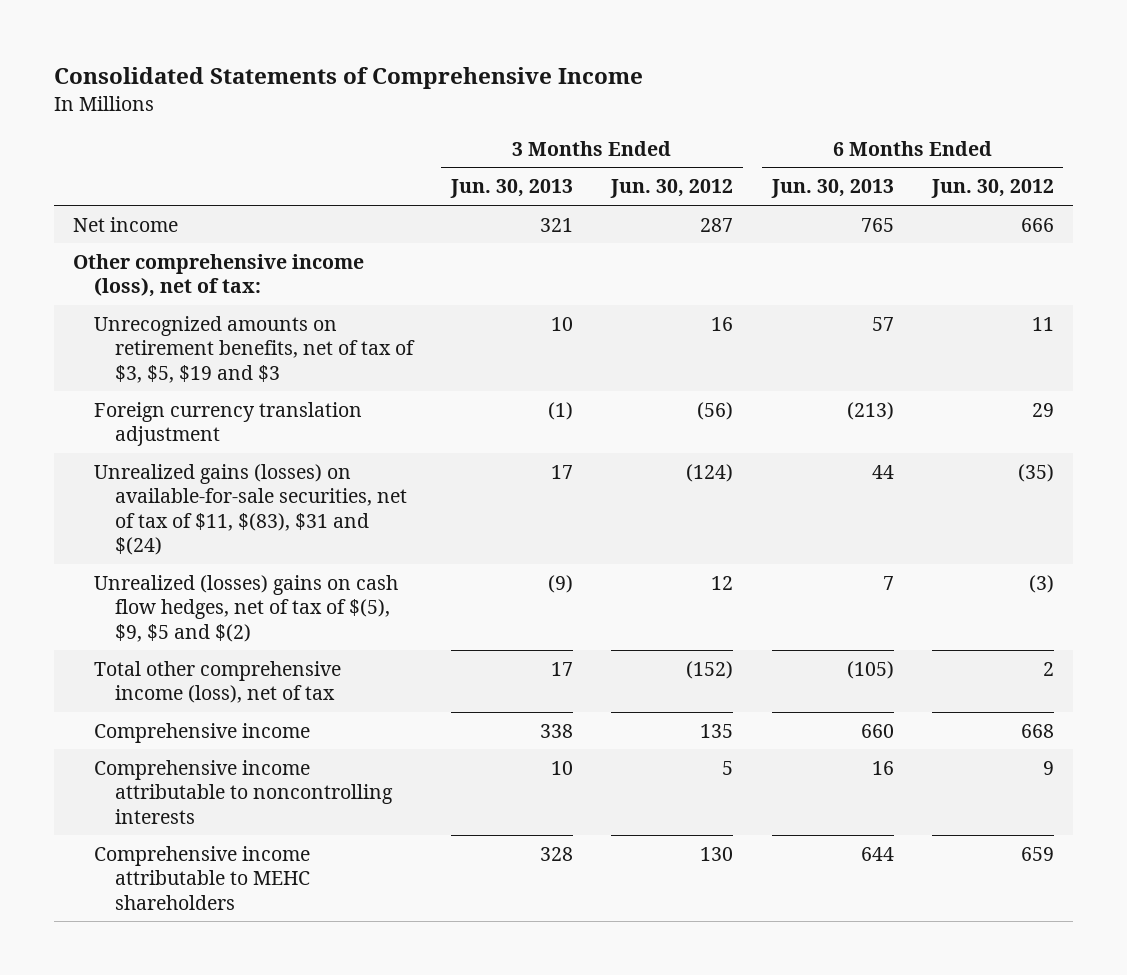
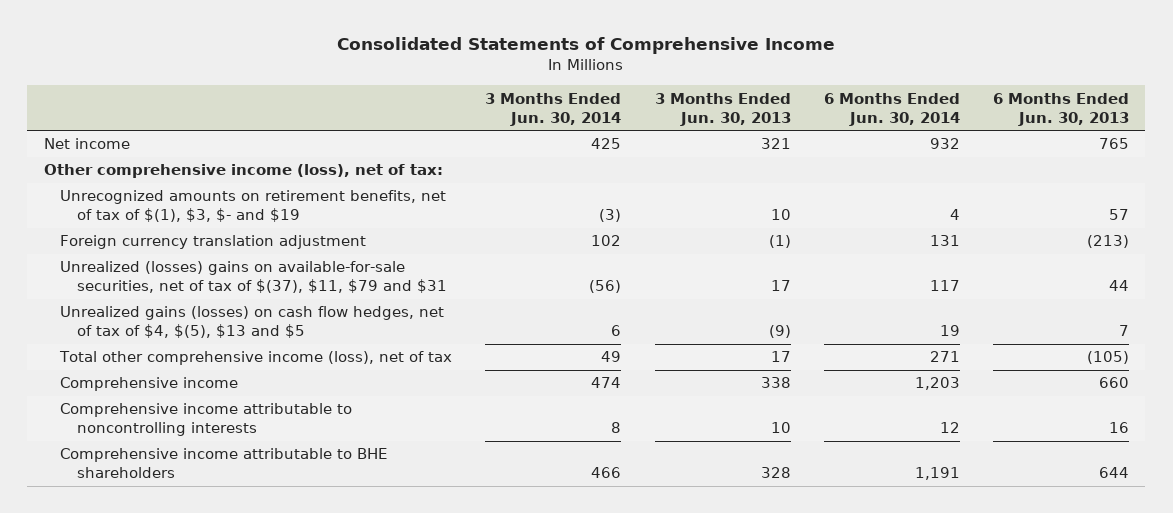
[610,179,734,199] Jun. 30, 2012 -> none
[930,179,1054,199] Jun. 30, 2012 -> none
none -> [485,92,622,126] 3 Months Ended Jun. 30, 2014
none -> [823,92,960,126] 6 Months Ended Jun. 30, 2014
[93,315,415,383] Unrecognized amounts on retirement benefits, net of tax of $3, $5, $19 and $3 -> [60,190,447,223] Unrecognized amounts on retirement benefits, net of tax of $(1), $3, $- and $19
[93,463,407,556] Unrealized gains (losses) on available-for-sale securities, net of tax of $11, $(83), $31 and $(24) -> [60,261,447,294] Unrealized (losses) gains on available-for-sale securities, net of tax of $(37), $11, $79 and $31
[93,574,398,642] Unrealized (losses) gains on cash flow hedges, net of tax of $(5), $9, $5 and $(2) -> [60,306,445,339] Unrealized gains (losses) on cash flow hedges, net of tax of $4, $(5), $13 and $5
[93,845,310,910] Comprehensive income attributable to MEHC shareholders -> [60,448,388,479] Comprehensive income attributable to BHE shareholders

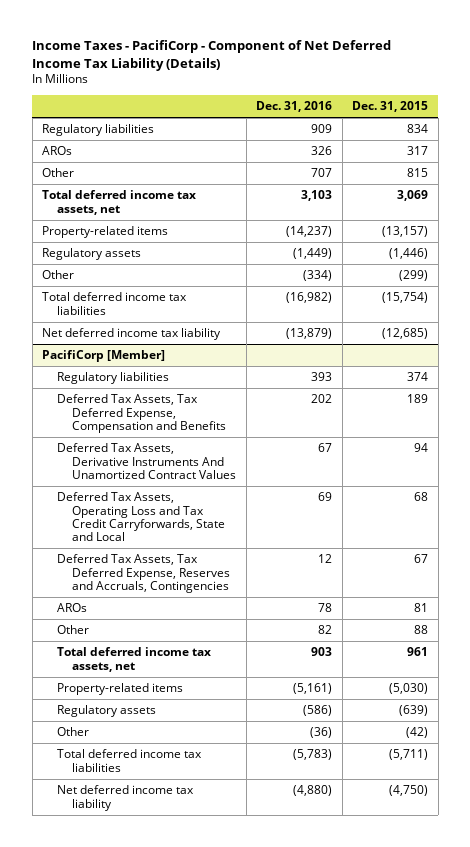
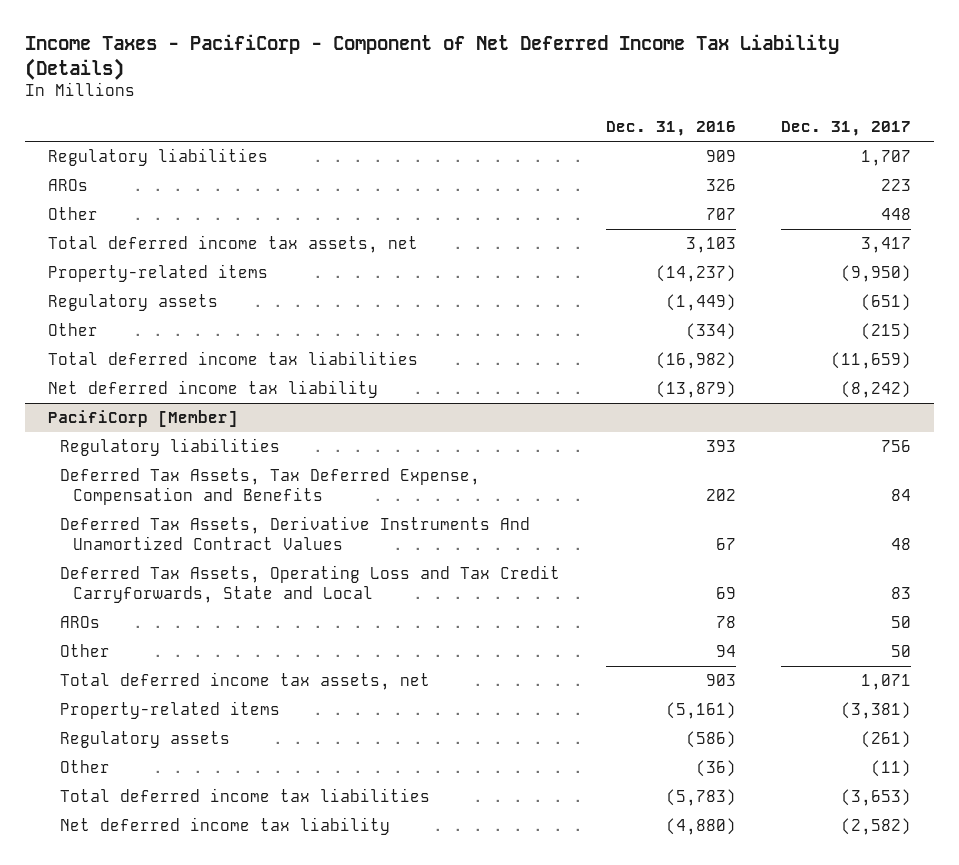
[352,101,429,113] Dec. 31, 2015 -> none
none -> [780,121,911,137] Dec. 31, 2017
[57,554,231,593] Deferred Tax Assets, Tax Deferred Expense, Reserves and Accruals, Contingencies -> none
[318,625,333,635] 82 -> [715,645,736,658] 94

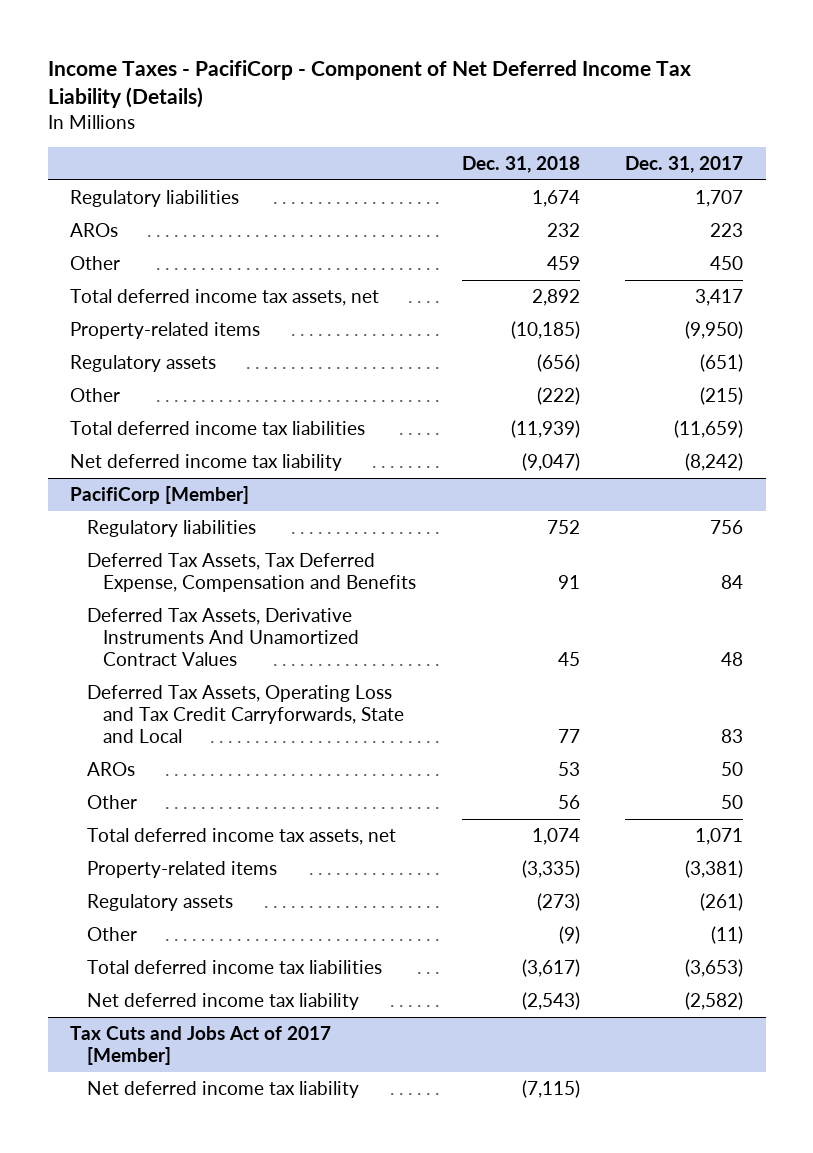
[605,121,736,137] Dec. 31, 2016 -> none
none -> [461,156,580,174] Dec. 31, 2018
[880,208,911,221] 448 -> [710,255,744,270] 450
none -> [70,1025,332,1065] Tax Cuts and Jobs Act of 2017 [Member]
none -> [86,1080,359,1098] Net deferred income tax liability

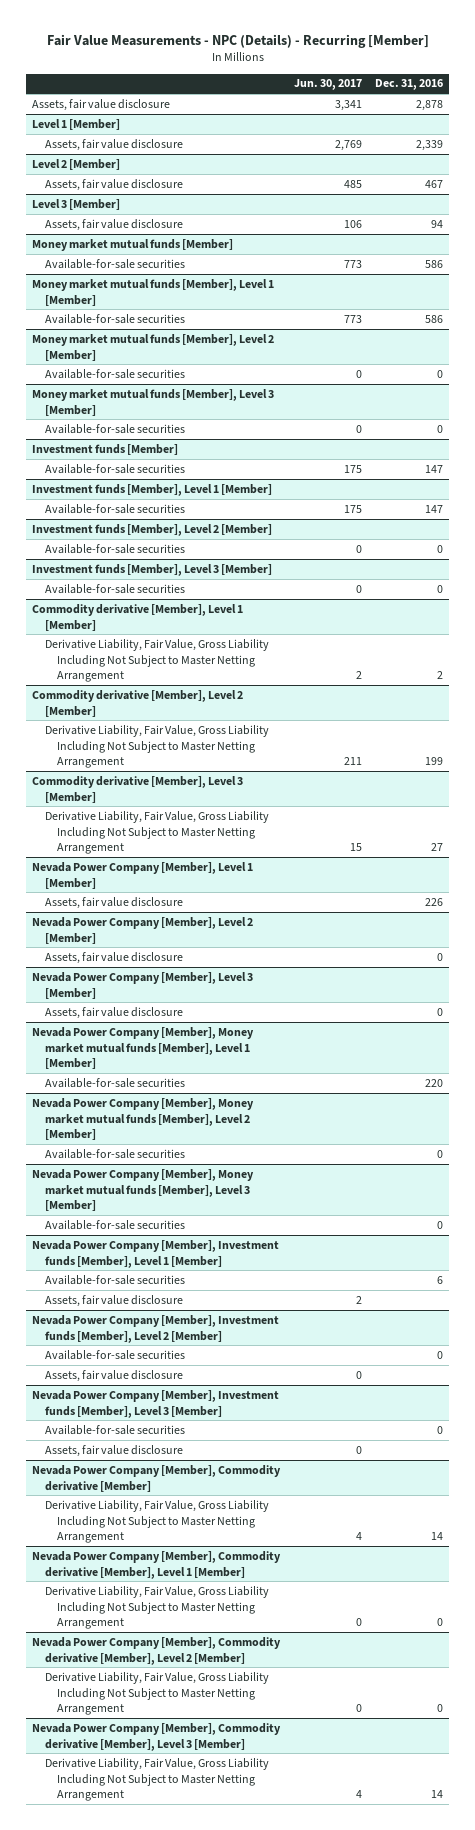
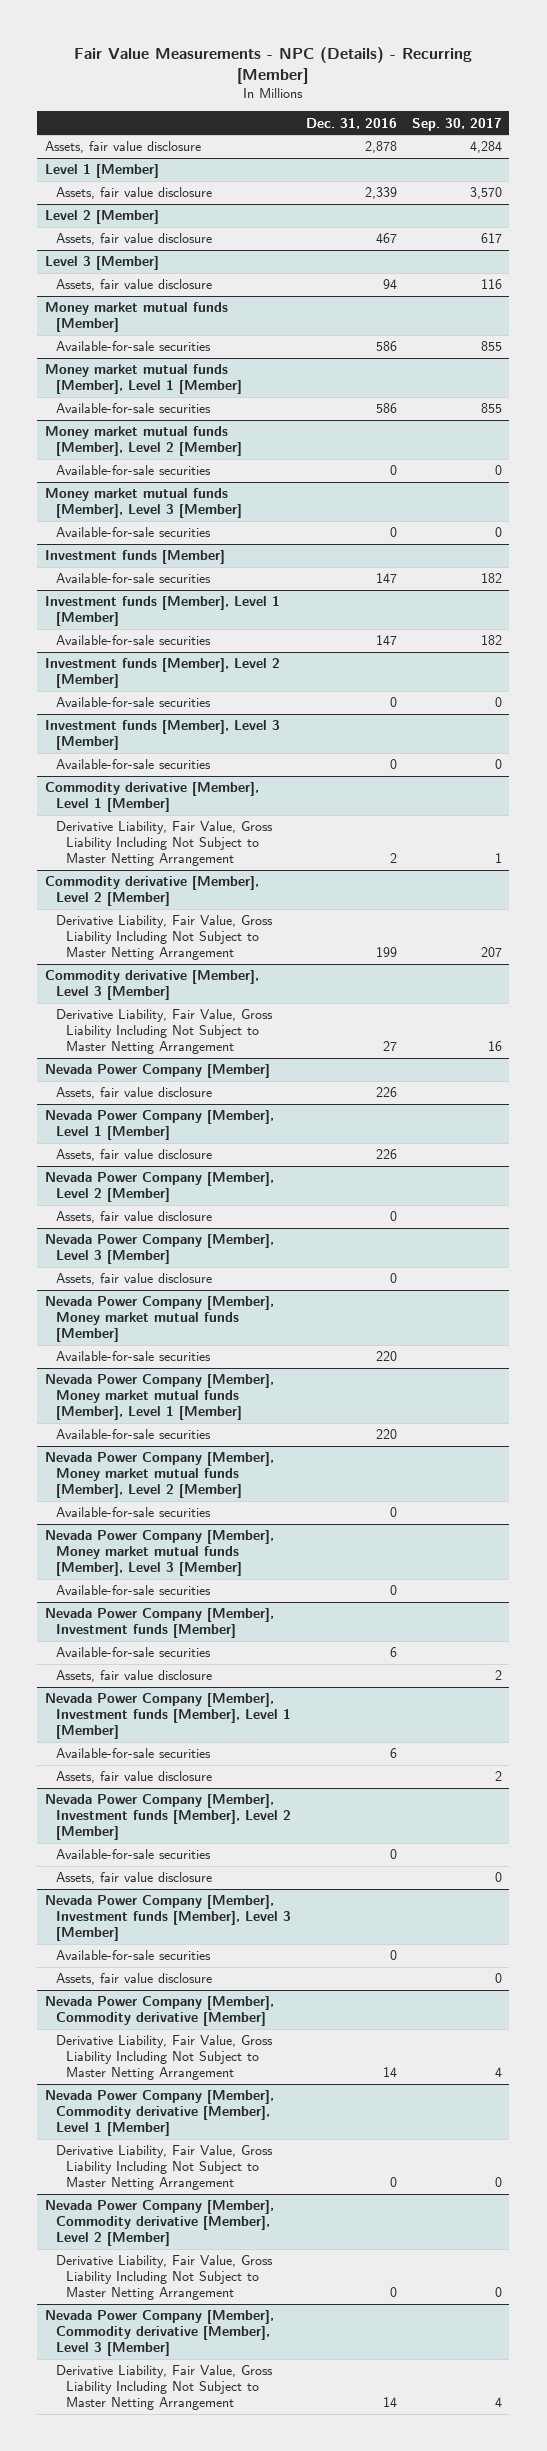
[293,79,362,91] Jun. 30, 2017 -> none
none -> [411,117,502,131] Sep. 30, 2017
none -> [45,1064,271,1079] Nevada Power Company [Member]
none -> [55,1087,212,1100] Assets, fair value disclosure
none -> [45,1296,275,1343] Nevada Power Company [Member], Money market mutual funds [Member]
none -> [55,1351,211,1362] Available-for-sale securities
none -> [45,1608,275,1639] Nevada Power Company [Member], Investment funds [Member]
none -> [55,1647,211,1658] Available-for-sale securities
none -> [55,1670,212,1683] Assets, fair value disclosure

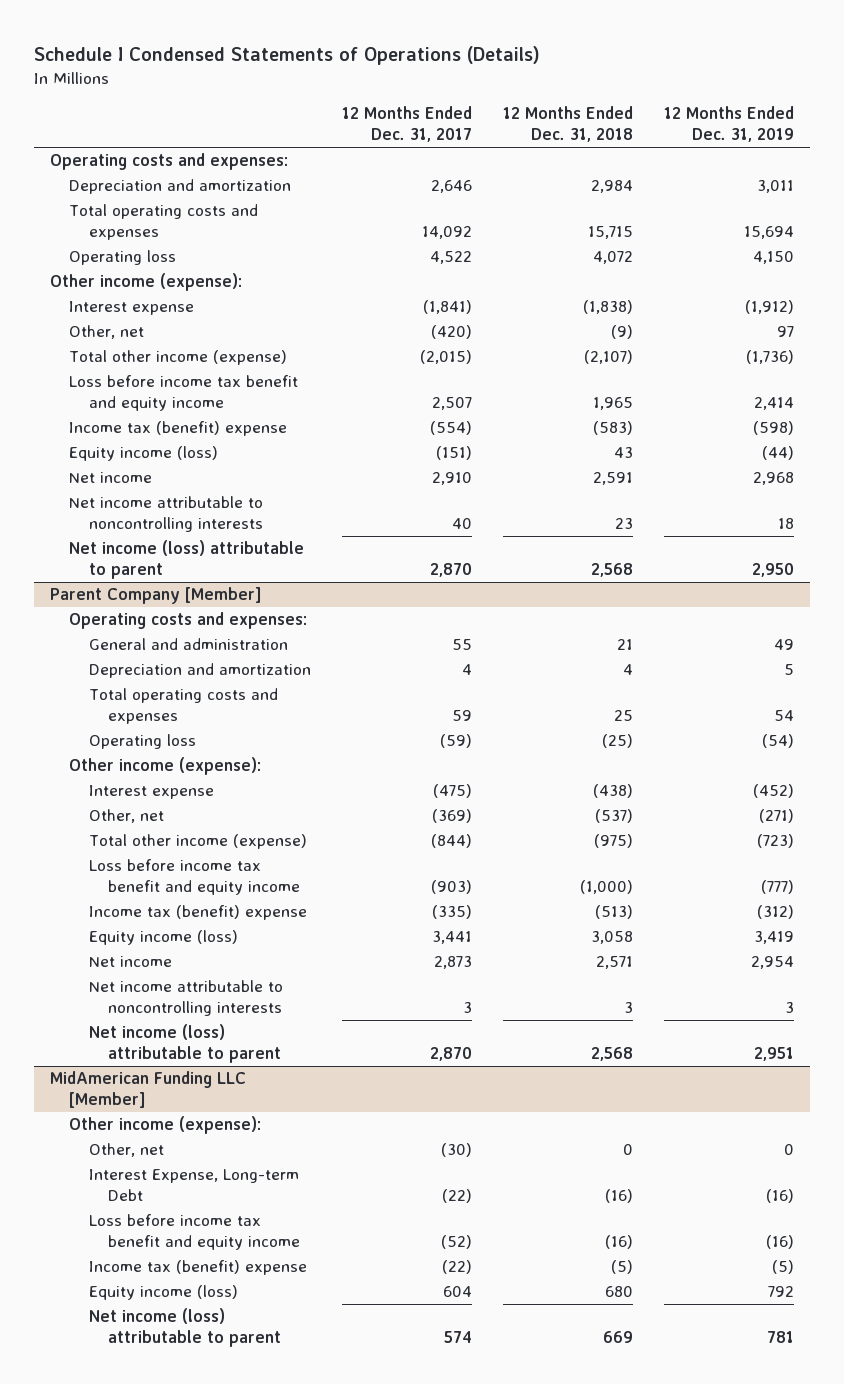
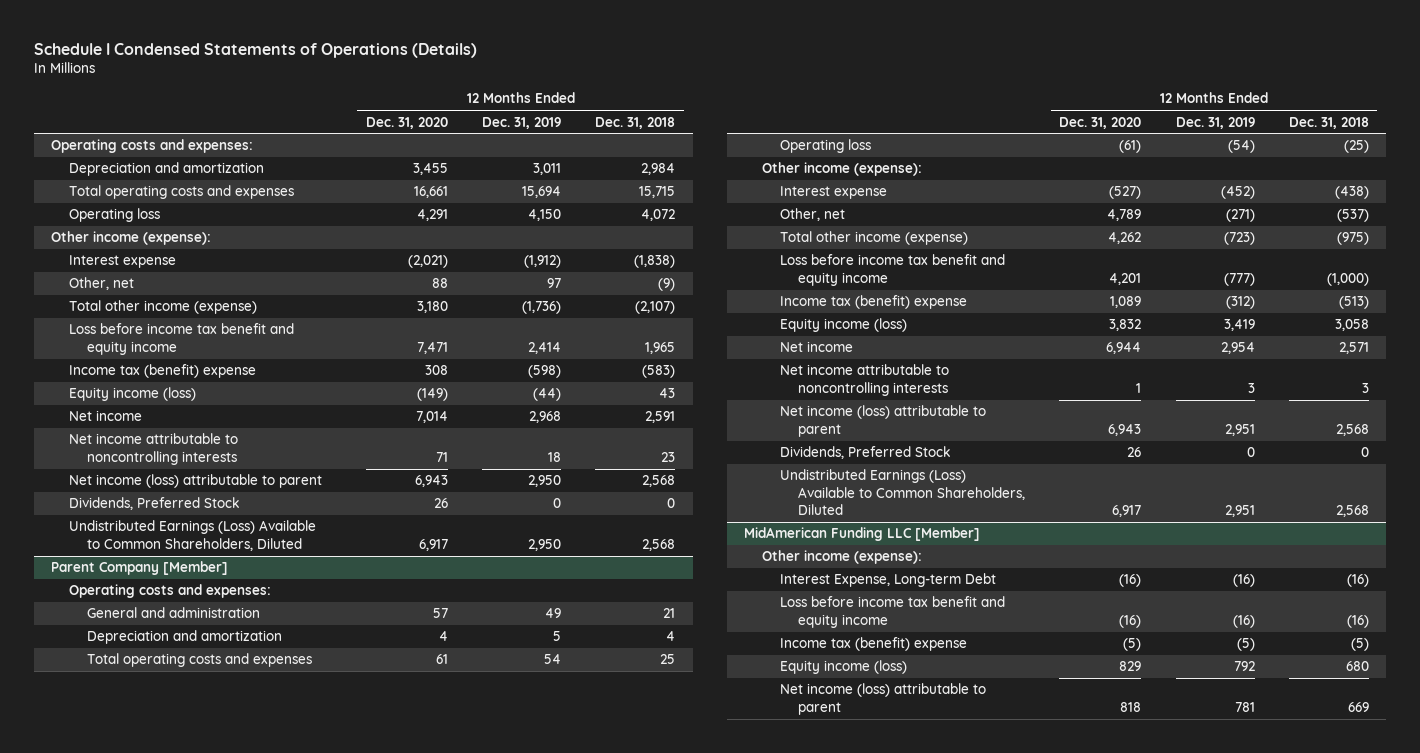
[342,106,473,143] 12 Months Ended Dec. 31, 2017 -> none
none -> [366,116,449,129] Dec. 31, 2020
none -> [68,497,240,511] Dividends, Preferred Stock
none -> [68,520,316,551] Undistributed Earnings (Loss) Available to Common Shareholders, Diluted
none -> [780,446,952,460] Dividends, Preferred Stock
none -> [780,469,1026,516] Undistributed Earnings (Loss) Available to Common Shareholders, Diluted
[88,1143,164,1158] Other, net -> none

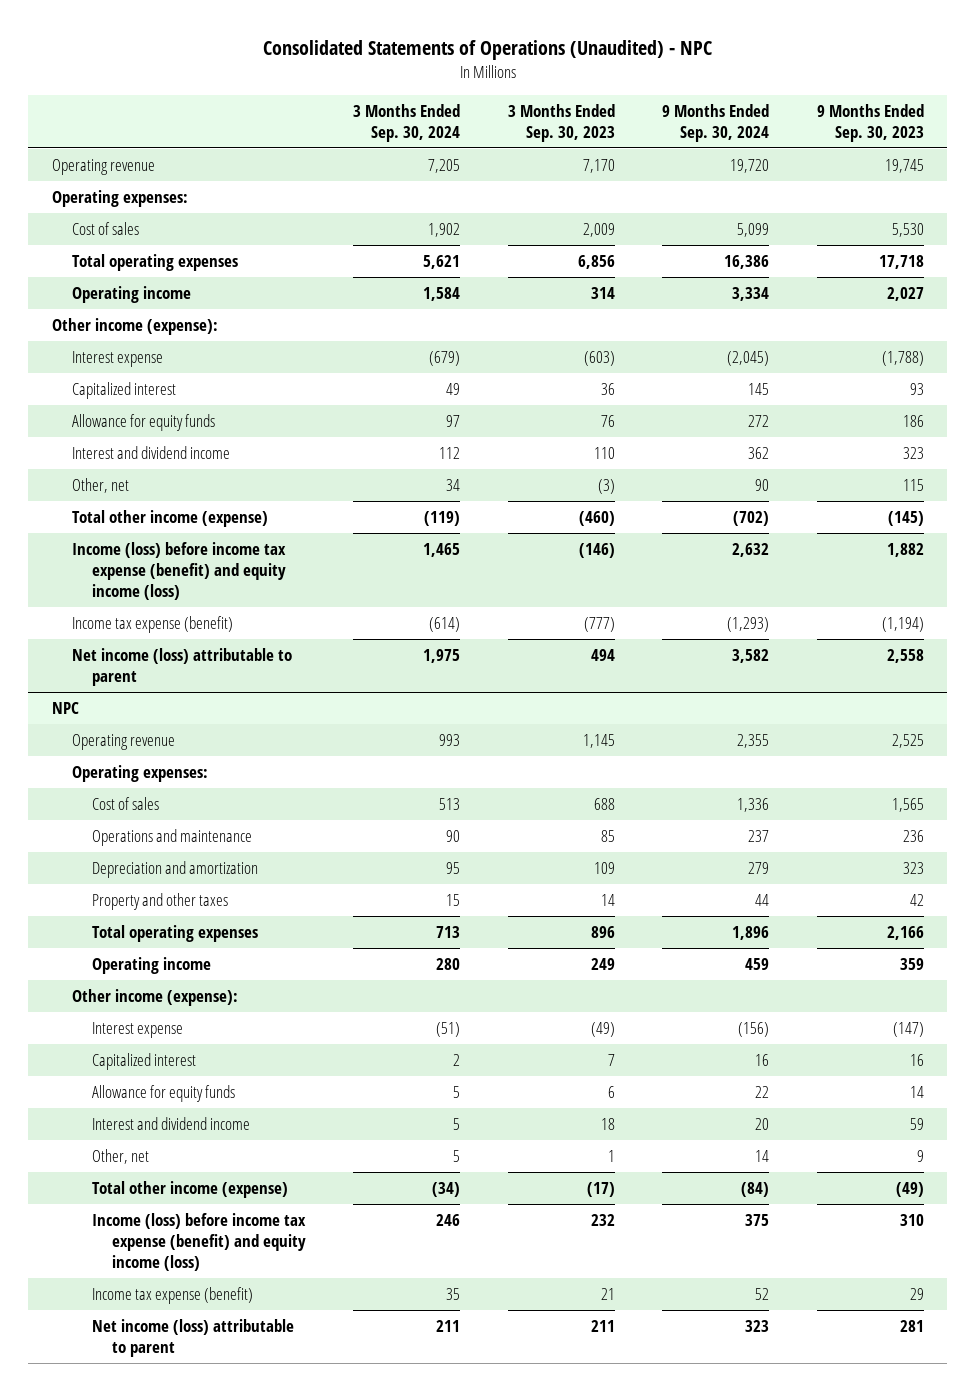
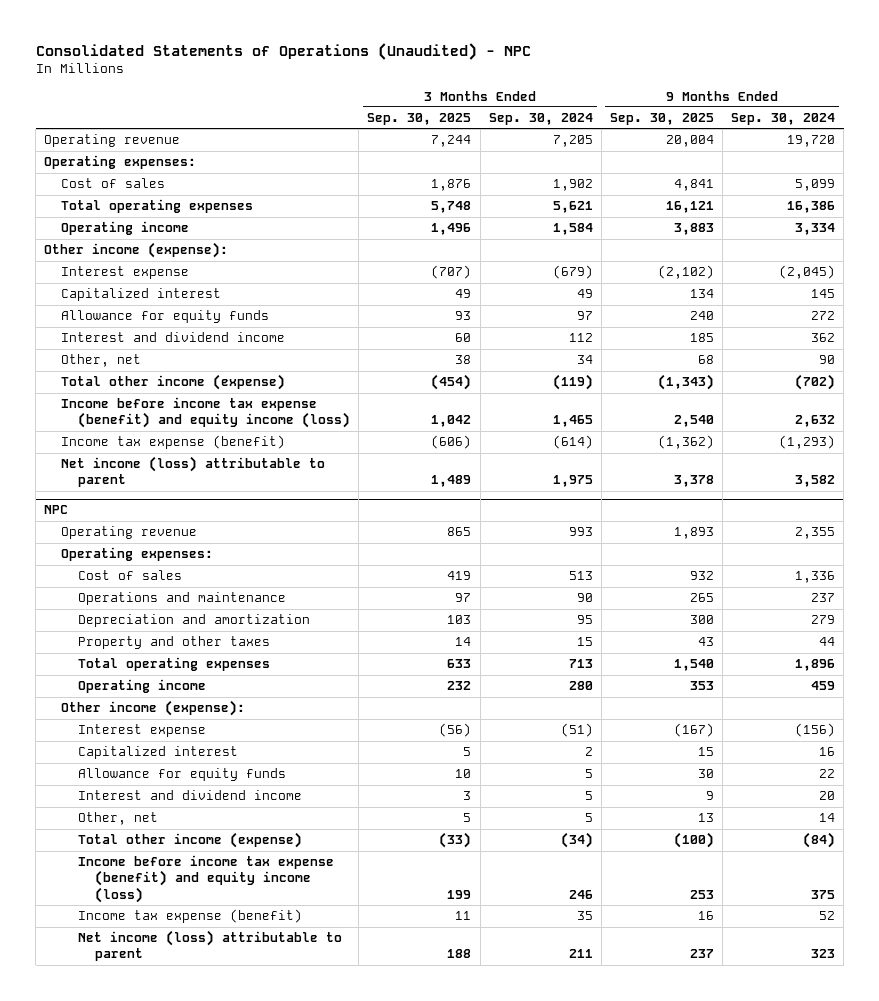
[507,104,615,142] 3 Months Ended Sep. 30, 2023 -> none
[816,104,924,142] 9 Months Ended Sep. 30, 2023 -> none
none -> [367,113,472,126] Sep. 30, 2025
none -> [609,113,714,126] Sep. 30, 2025
[71,542,286,600] Income (loss) before income tax expense (benefit) and equity income (loss) -> [61,397,351,429] Income before income tax expense (benefit) and equity income (loss)
[91,1213,306,1271] Income (loss) before income tax expense (benefit) and equity income (loss) -> [78,855,335,903] Income before income tax expense (benefit) and equity income (loss)

